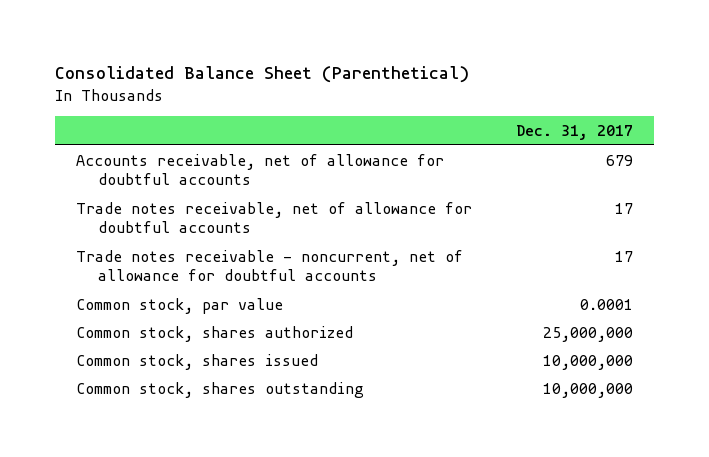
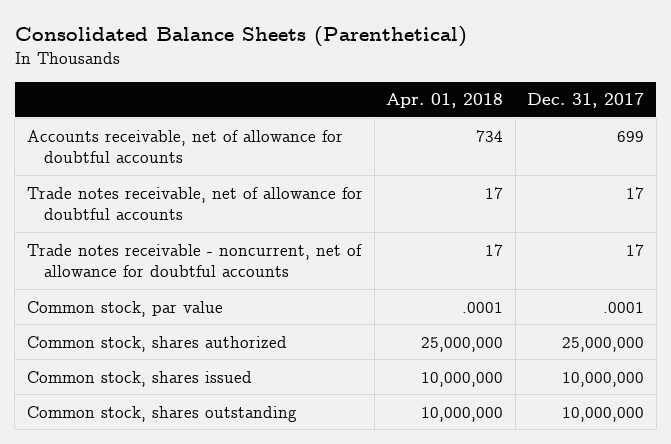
[54,66,469,84] Consolidated Balance Sheet (Parenthetical) -> [14,26,467,48] Consolidated Balance Sheets (Parenthetical)
none -> [386,93,504,109] Apr. 01, 2018
[605,154,633,166] 679 -> [617,130,645,142] 699
[579,298,633,310] 0.0001 -> [603,301,645,313] .0001

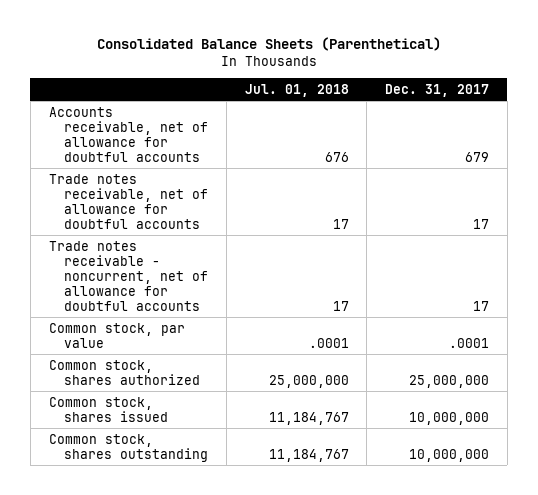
[386,93,504,109] Apr. 01, 2018 -> none
none -> [244,83,349,97] Jul. 01, 2018
[617,130,645,142] 699 -> [465,151,490,162] 679

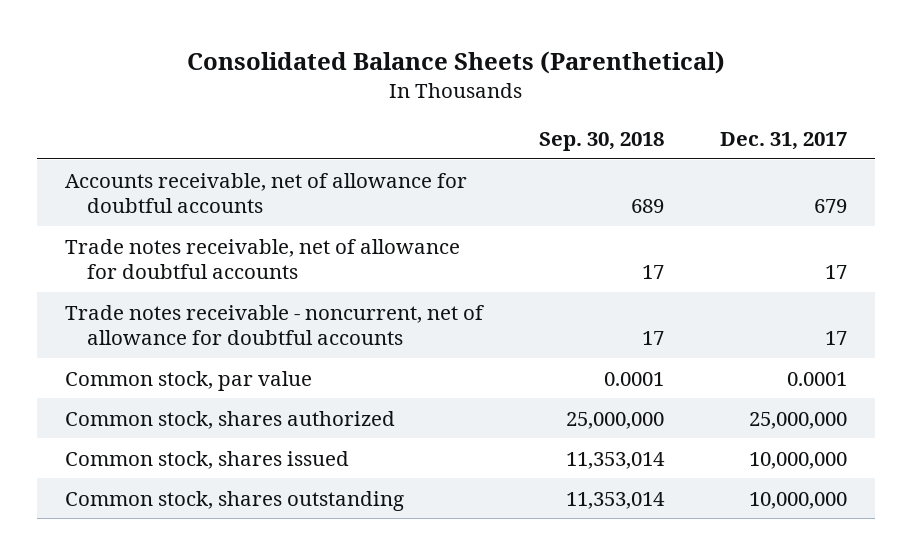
[244,83,349,97] Jul. 01, 2018 -> none
none -> [539,131,665,151] Sep. 30, 2018
[449,337,490,348] .0001 -> [787,371,848,386] 0.0001

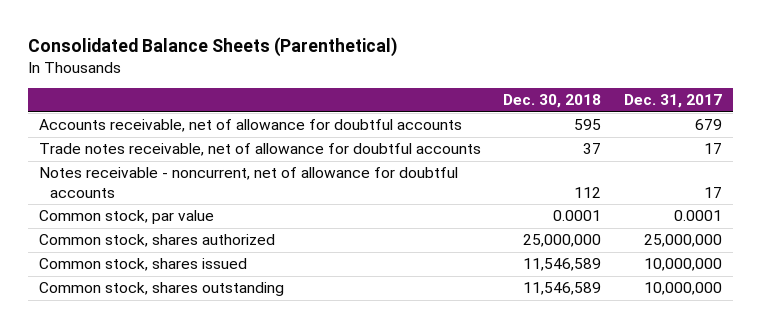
[539,131,665,151] Sep. 30, 2018 -> none
none -> [503,94,602,109] Dec. 30, 2018
[65,304,485,346] Trade notes receivable - noncurrent, net of allowance for doubtful accounts -> [39,167,459,199] Notes receivable - noncurrent, net of allowance for doubtful accounts

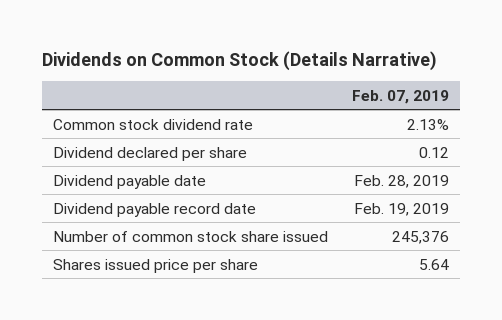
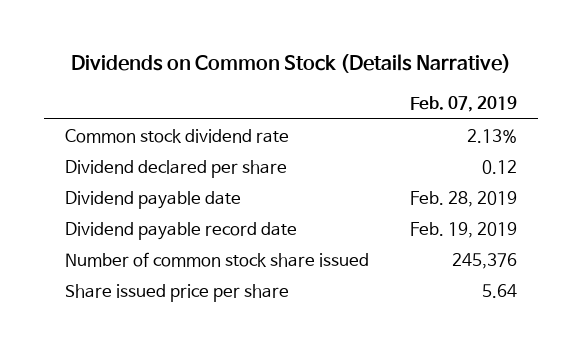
[53,258,259,273] Shares issued price per share -> [64,283,289,302] Share issued price per share

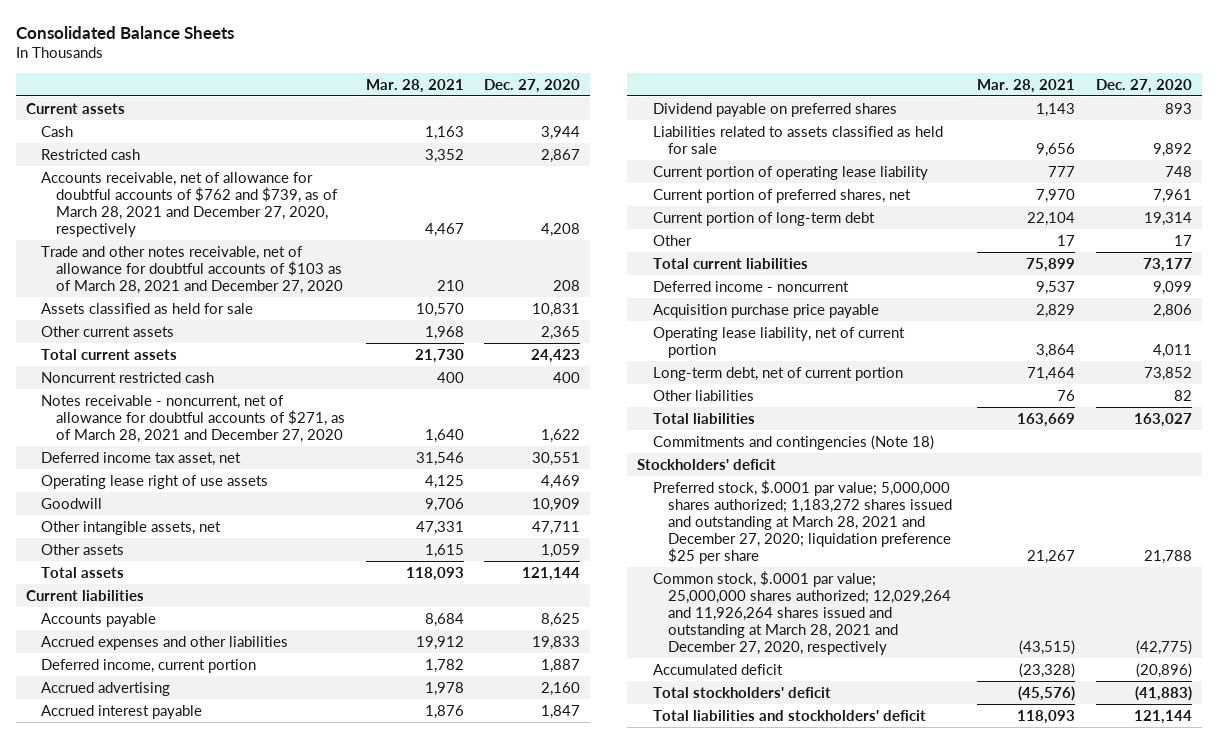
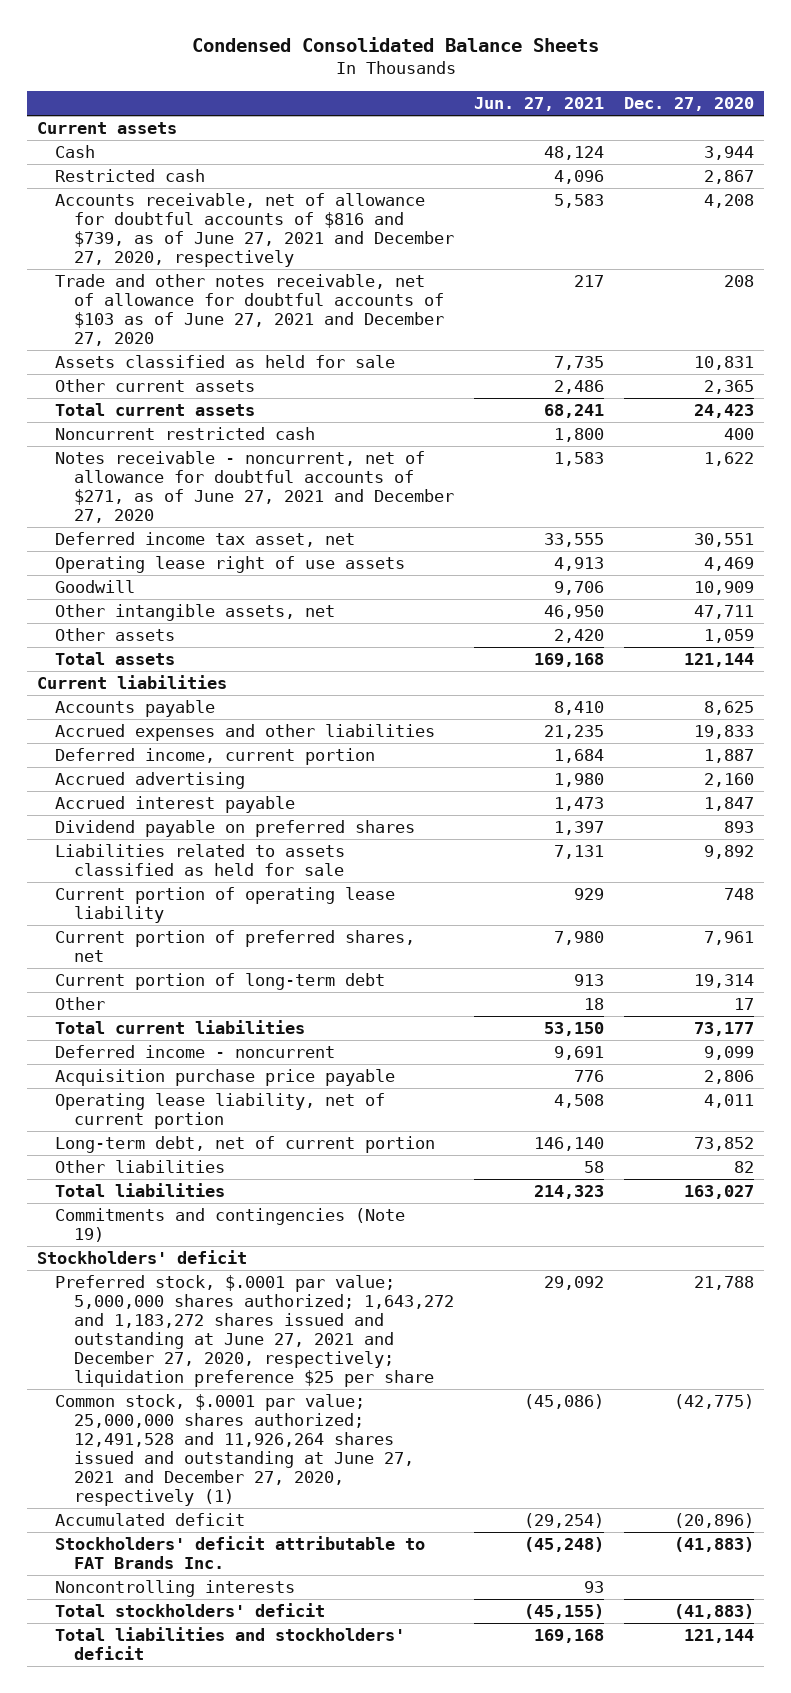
[15,25,234,39] Consolidated Balance Sheets -> [191,37,599,53] Condensed Consolidated Balance Sheets
[365,78,464,93] Mar. 28, 2021 -> none
none -> [474,97,605,112] Jun. 27, 2021
[41,171,339,237] Accounts receivable, net of allowance for doubtful accounts of $762 and $739, as of March 28, 2021 and December 27, 2020, respectively -> [55,193,455,268] Accounts receivable, net of allowance for doubtful accounts of $816 and $739, as of June 27, 2021 and December 27, 2020, respectively
[41,245,344,294] Trade and other notes receivable, net of allowance for doubtful accounts of $103 as of March 28, 2021 and December 27, 2020 -> [55,274,445,347] Trade and other notes receivable, net of allowance for doubtful accounts of $103 as of June 27, 2021 and December 27, 2020
[41,394,346,443] Notes receivable - noncurrent, net of allowance for doubtful accounts of $271, as of March 28, 2021 and December 27, 2020 -> [55,451,455,524] Notes receivable - noncurrent, net of allowance for doubtful accounts of $271, as of June 27, 2021 and December 27, 2020
[652,434,934,450] Commitments and contingencies (Note 18) -> [55,1208,406,1243] Commitments and contingencies (Note 19)
[652,479,952,564] Preferred stock, $.0001 par value; 5,000,000 shares authorized; 1,183,272 shares issued and outstanding at March 28, 2021 and December 27, 2020; liquidation preference $25 per share -> [55,1275,455,1388] Preferred stock, $.0001 par value; 5,000,000 shares authorized; 1,643,272 and 1,183,272 shares issued and outstanding at June 27, 2021 and December 27, 2020, respectively; liquidation preference $25 per share
[652,570,951,655] Common stock, $.0001 par value; 25,000,000 shares authorized; 12,029,264 and 11,926,264 shares issued and outstanding at March 28, 2021 and December 27, 2020, respectively -> [55,1394,415,1507] Common stock, $.0001 par value; 25,000,000 shares authorized; 12,491,528 and 11,926,264 shares issued and outstanding at June 27, 2021 and December 27, 2020, respectively (1)
none -> [55,1536,426,1570] Stockholders' deficit attributable to FAT Brands Inc.
none -> [55,1580,296,1598] Noncontrolling interests

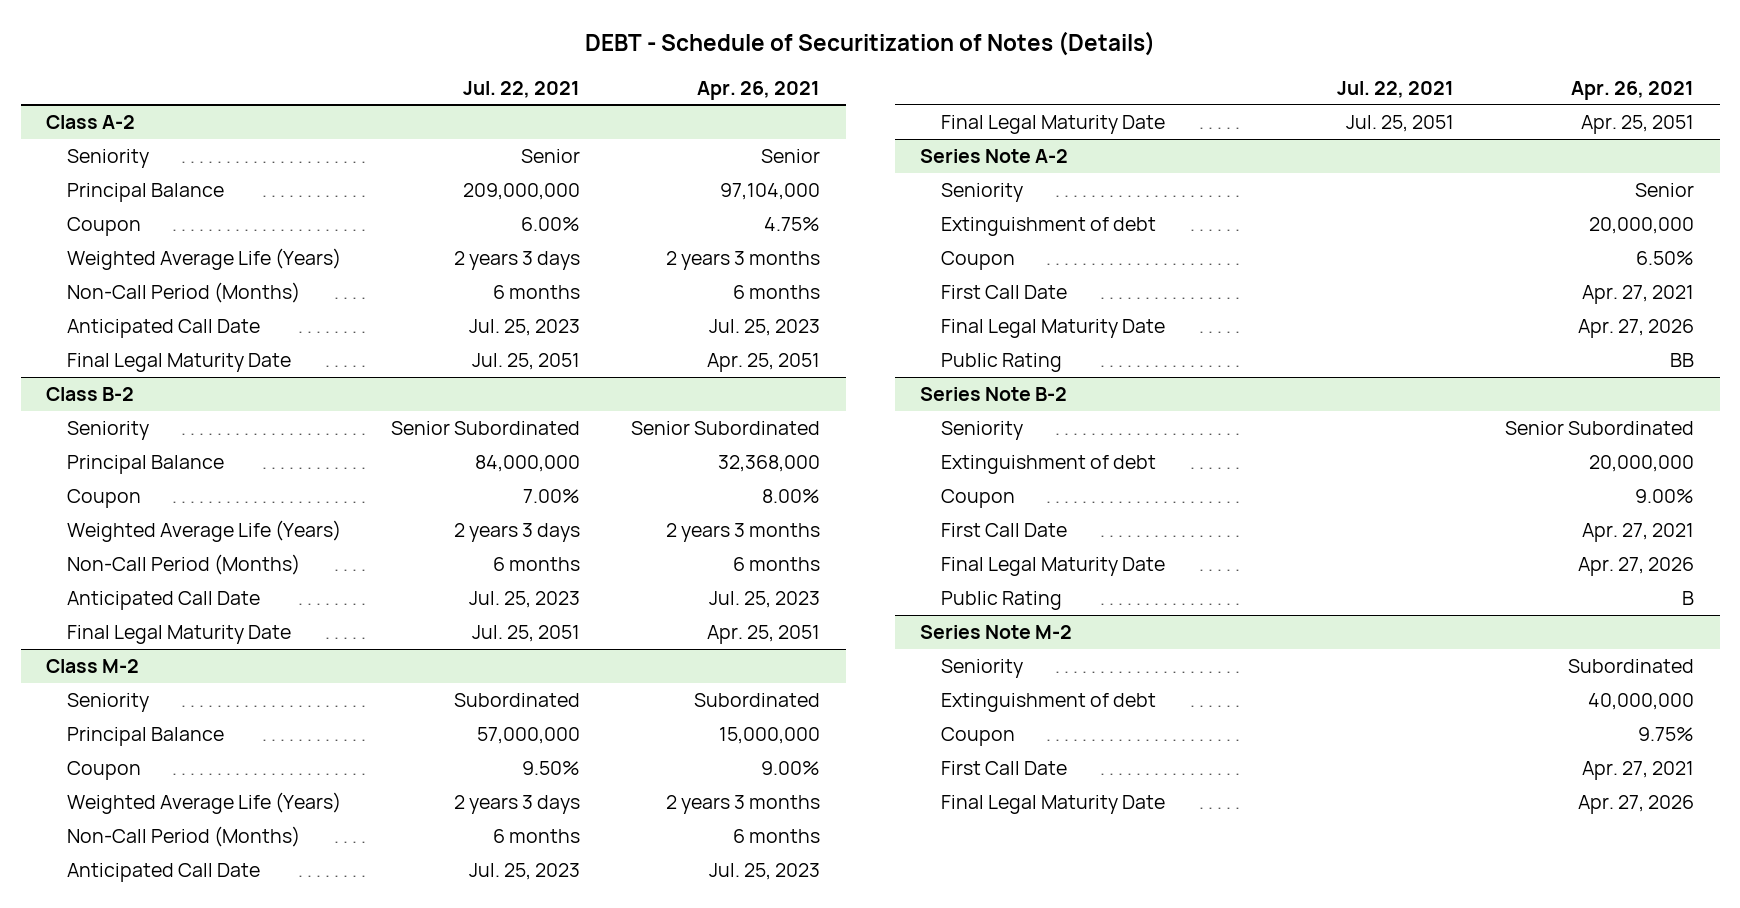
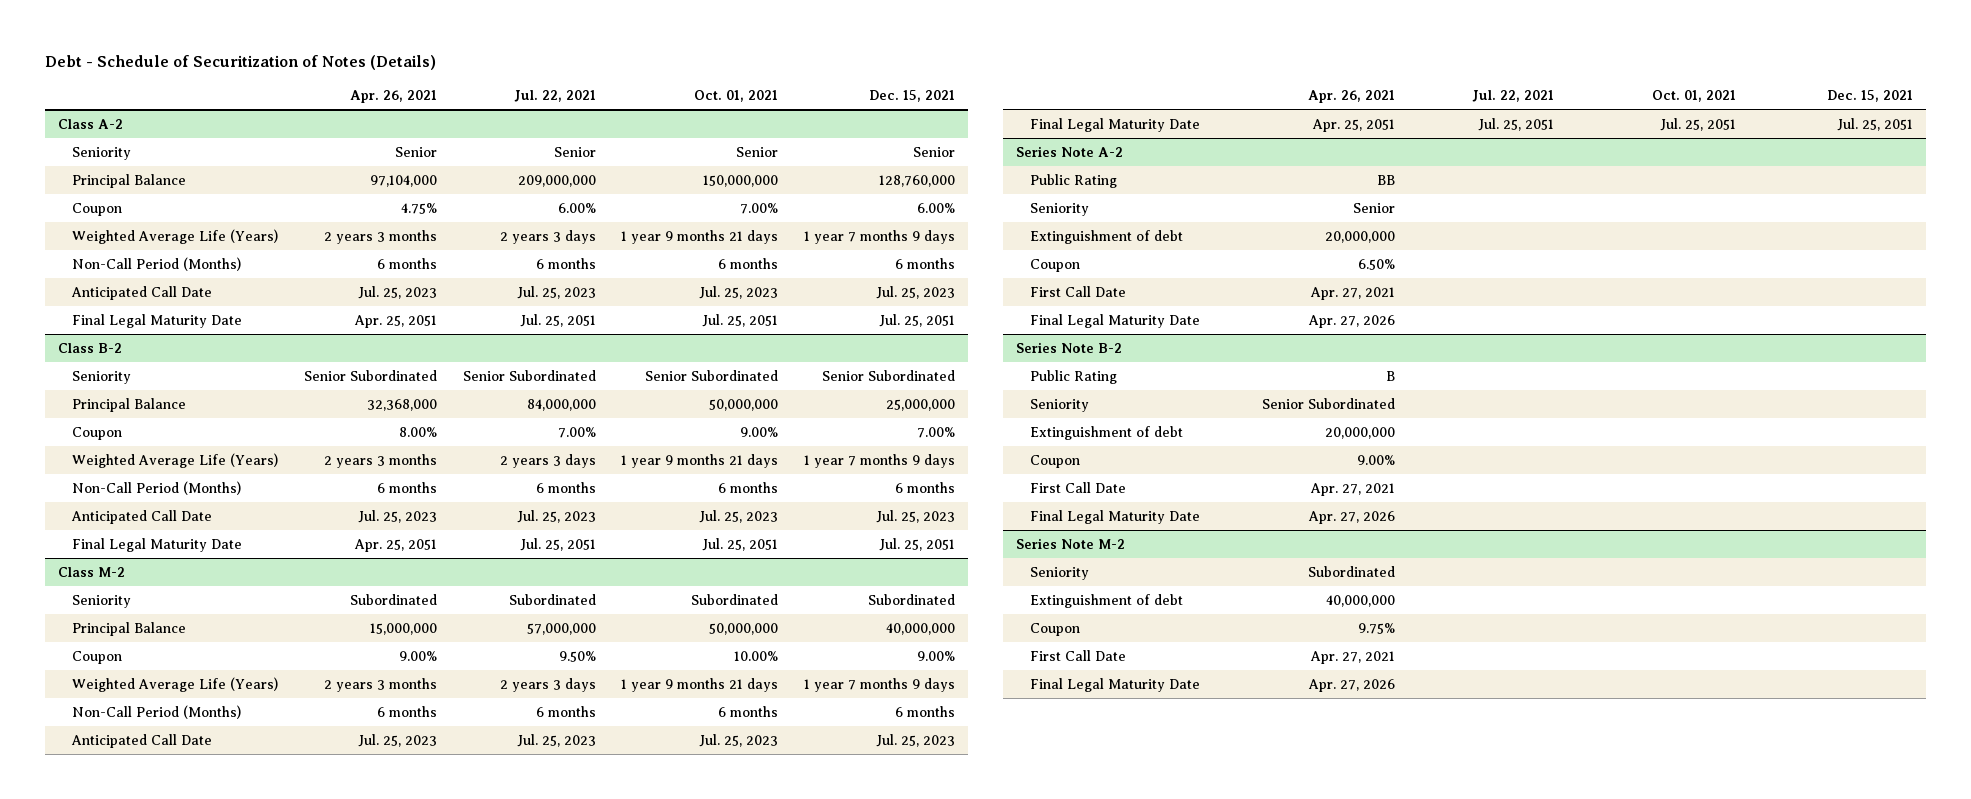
[585,31,1156,57] DEBT - Schedule of Securitization of Notes (Details) -> [45,55,437,71] Debt - Schedule of Securitization of Notes (Details)
none -> [694,90,779,103] Oct. 01, 2021
none -> [869,90,956,103] Dec. 15, 2021
[940,353,1062,373] Public Rating -> [1030,173,1118,188] Public Rating
[940,591,1062,611] Public Rating -> [1030,369,1118,384] Public Rating

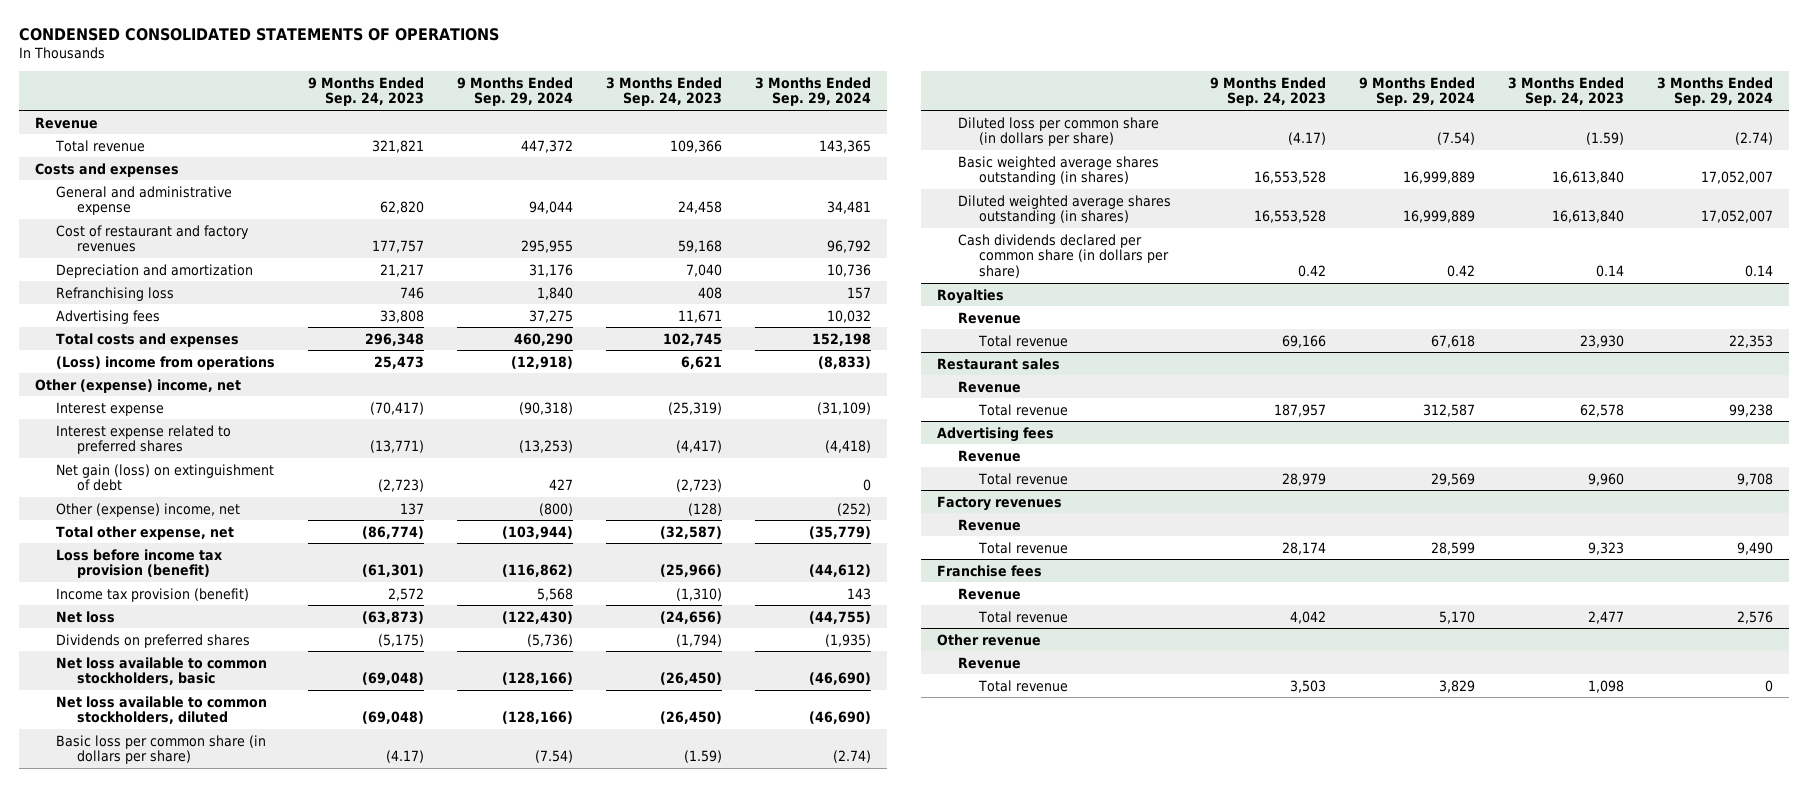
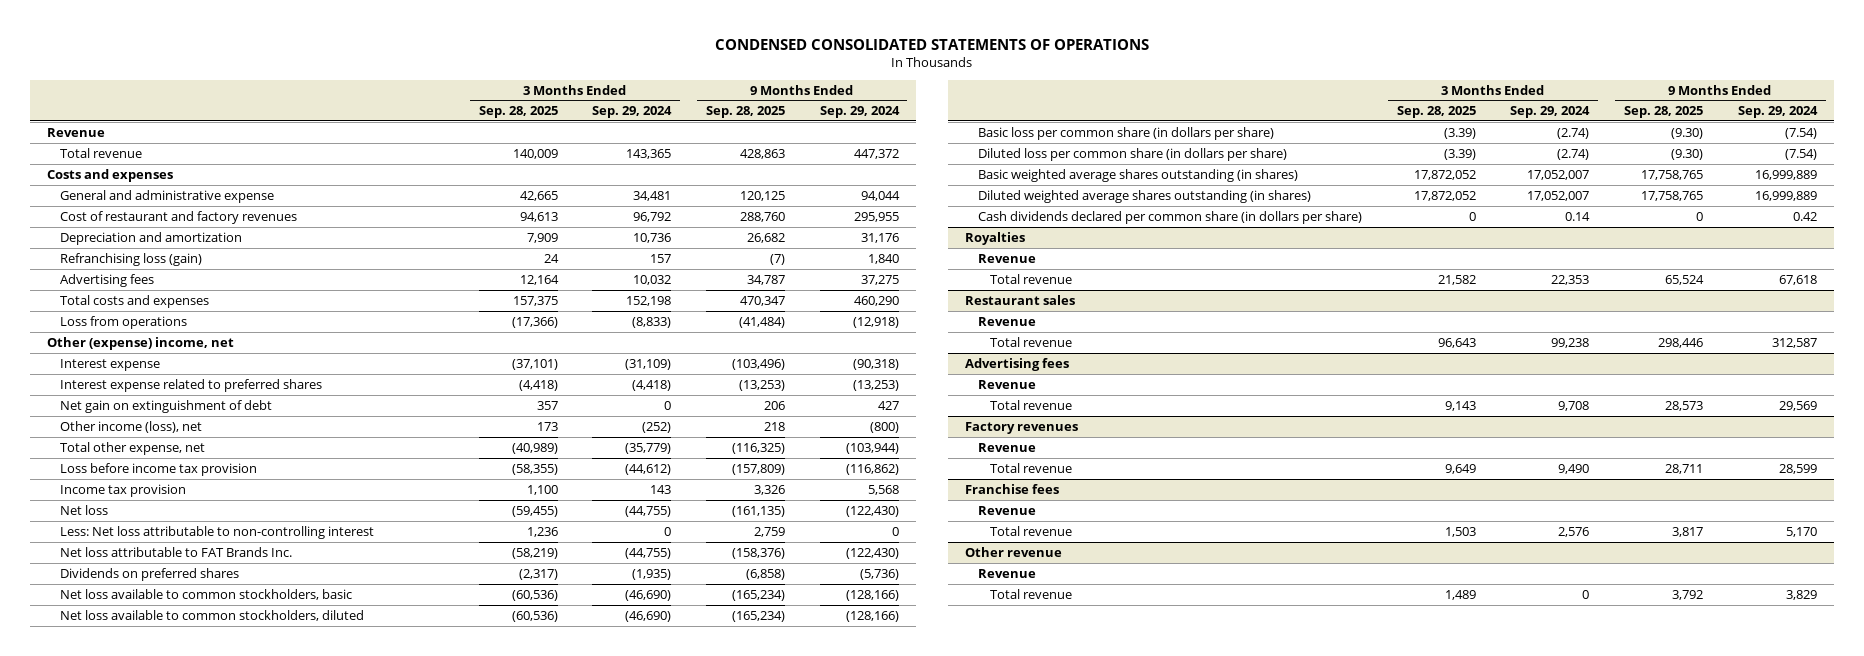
[308,76,425,107] 9 Months Ended Sep. 24, 2023 -> none
[605,76,722,107] 3 Months Ended Sep. 24, 2023 -> none
none -> [478,106,558,119] Sep. 28, 2025
none -> [706,106,786,119] Sep. 28, 2025
[56,286,175,301] Refranchising loss -> [59,252,202,266] Refranchising loss (gain)
[56,355,276,370] (Loss) income from operations -> [59,315,187,329] Loss from operations
[56,463,275,492] Net gain (loss) on extinguishment of debt -> [59,399,272,413] Net gain on extinguishment of debt
[56,502,241,517] Other (expense) income, net -> [59,420,202,433] Other income (loss), net
[56,548,223,579] Loss before income tax provision (benefit) -> [59,462,257,476] Loss before income tax provision
[56,587,250,602] Income tax provision (benefit) -> [59,483,186,497] Income tax provision
none -> [59,525,374,539] Less: Net loss attributable to non-controlling interest
none -> [59,546,292,557] Net loss attributable to FAT Brands Inc.

